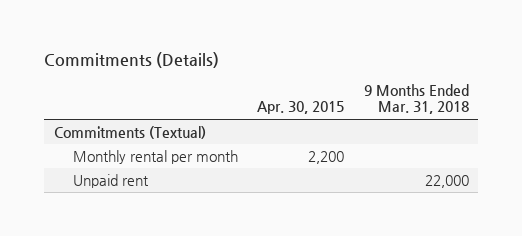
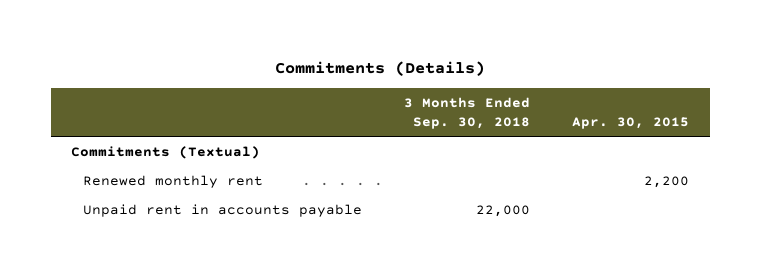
[363,84,469,115] 9 Months Ended Mar. 31, 2018 -> none
none -> [404,97,531,130] 3 Months Ended Sep. 30, 2018
[72,149,238,164] Monthly rental per month -> [83,174,264,188] Renewed monthly rent
[72,173,149,188] Unpaid rent -> [83,203,363,217] Unpaid rent in accounts payable

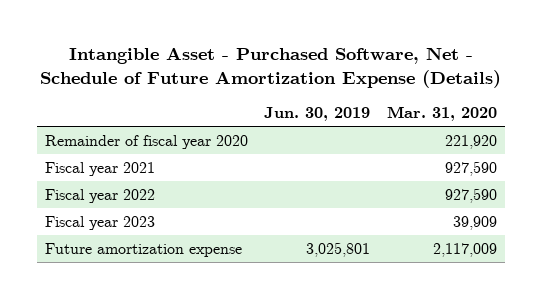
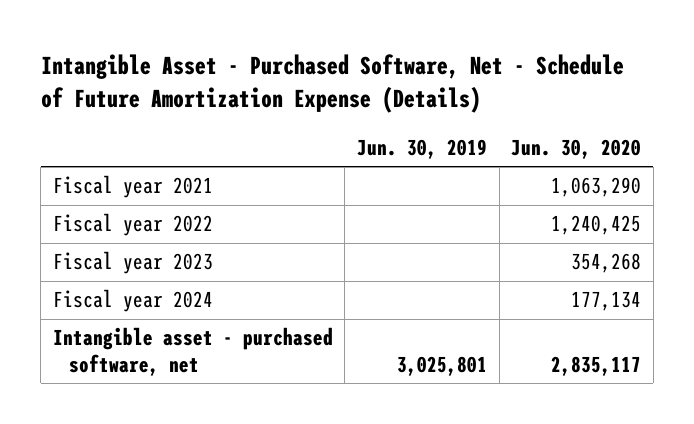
[387,106,498,122] Mar. 31, 2020 -> none
none -> [511,138,642,159] Jun. 30, 2020
[44,134,248,149] Remainder of fiscal year 2020 -> none
none -> [52,289,213,313] Fiscal year 2024
[44,242,242,257] Future amortization expense -> [52,327,333,376] Intangible asset - purchased software, net

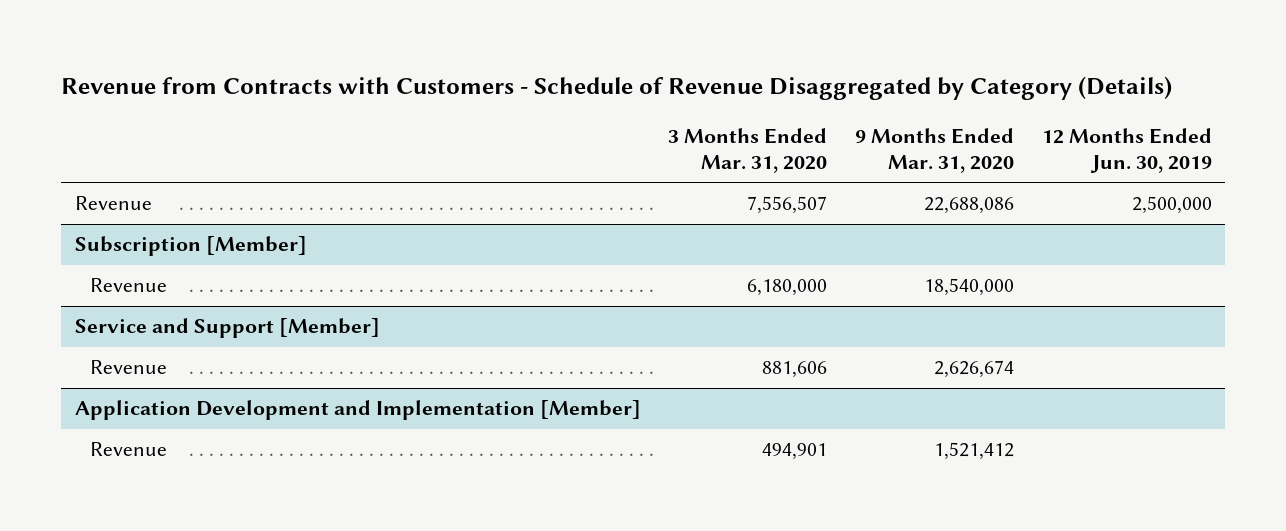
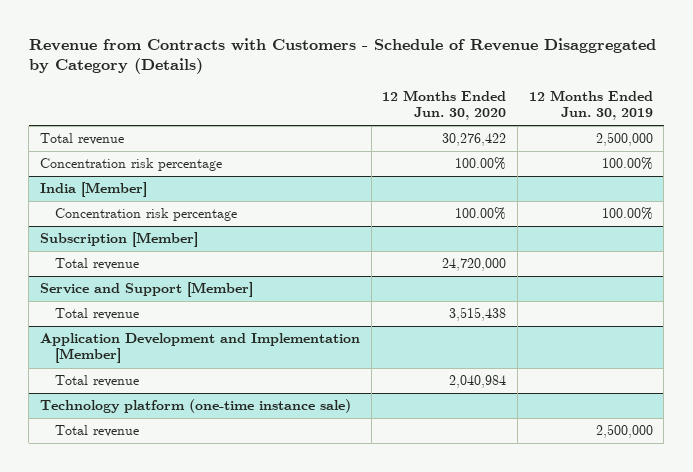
[668,127,828,173] 3 Months Ended Mar. 31, 2020 -> none
[854,127,1014,173] 9 Months Ended Mar. 31, 2020 -> none
none -> [382,90,507,121] 12 Months Ended Jun. 30, 2020
[74,196,152,211] Revenue -> [40,133,125,146] Total revenue
none -> [40,158,223,172] Concentration risk percentage
none -> [40,182,148,198] India [Member]
none -> [54,208,237,222] Concentration risk percentage
[89,278,167,293] Revenue -> [54,258,139,271] Total revenue
[89,360,167,375] Revenue -> [54,308,139,321] Total revenue
[89,442,167,457] Revenue -> [54,375,139,388] Total revenue
none -> [40,399,352,414] Technology platform (one-time instance sale)
none -> [54,425,139,438] Total revenue

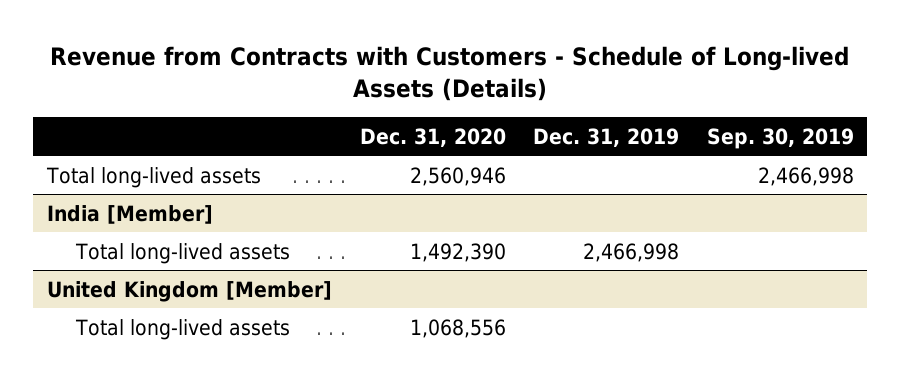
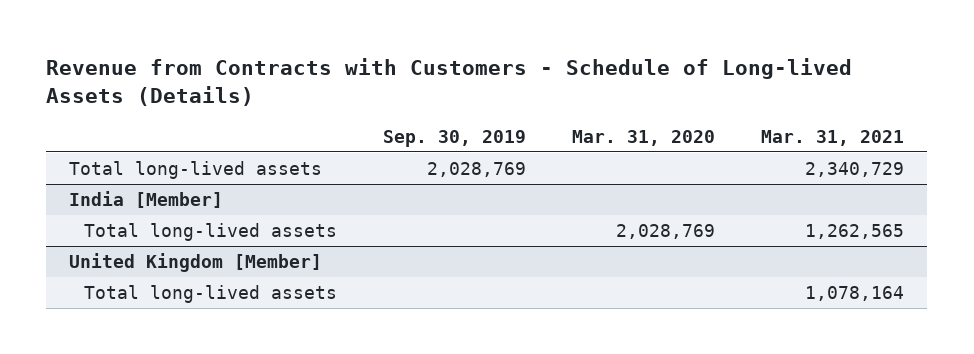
[359,127,506,147] Dec. 31, 2020 -> none
[533,127,680,147] Dec. 31, 2019 -> none
none -> [572,130,716,147] Mar. 31, 2020
none -> [761,130,905,147] Mar. 31, 2021
[757,166,854,186] 2,466,998 -> [427,162,527,178] 2,028,769

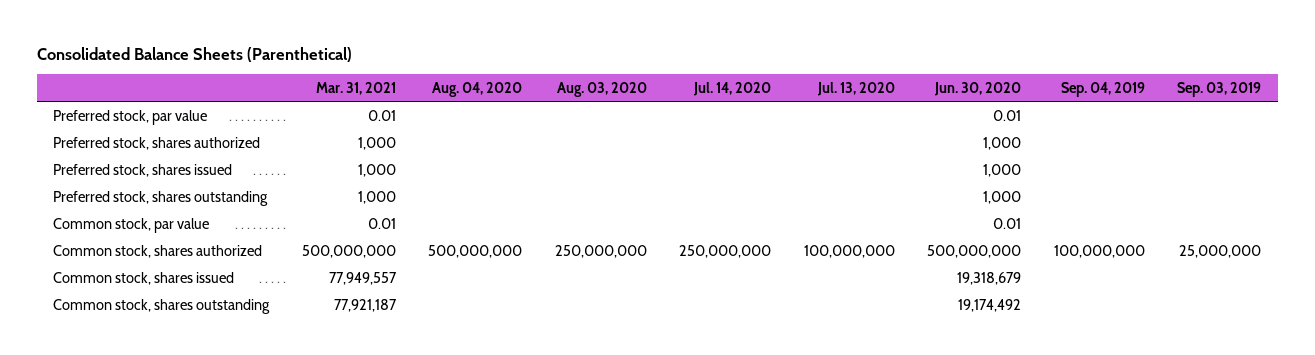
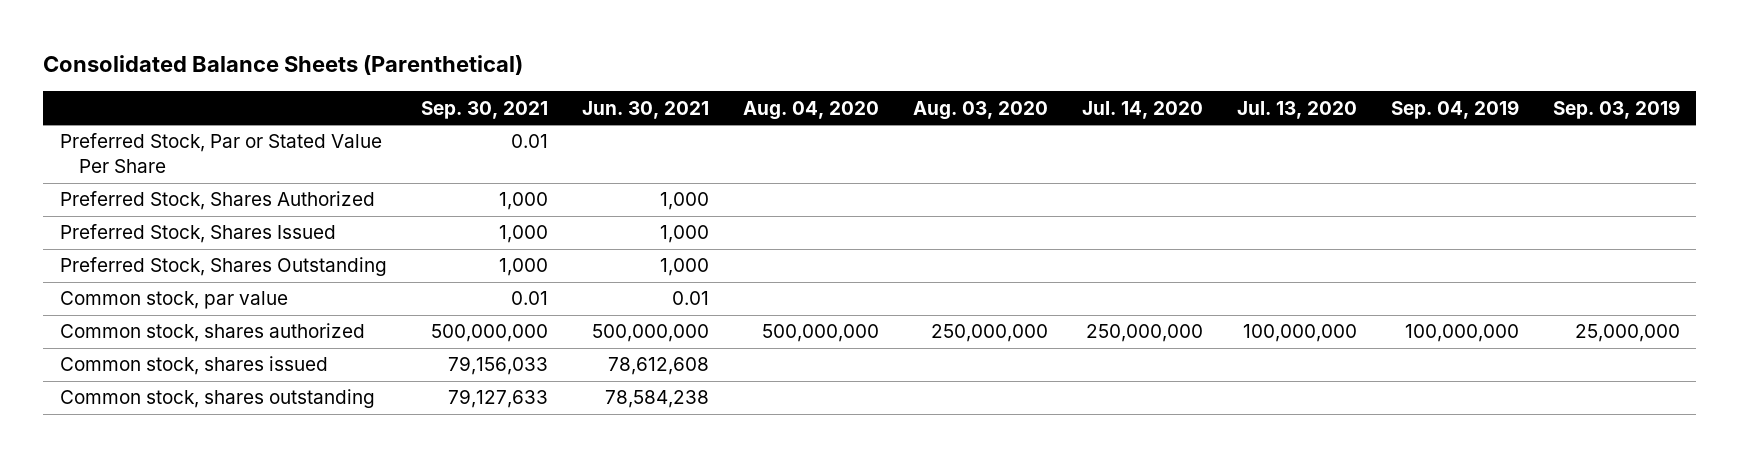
[315,81,396,95] Mar. 31, 2021 -> none
[934,81,1022,96] Jun. 30, 2020 -> none
none -> [420,100,548,119] Sep. 30, 2021
none -> [581,100,709,119] Jun. 30, 2021
[53,109,208,125] Preferred stock, par value -> [59,133,382,173] Preferred Stock, Par or Stated Value Per Share
[53,136,261,150] Preferred stock, shares authorized -> [59,191,375,211] Preferred Stock, Shares Authorized
[53,163,233,177] Preferred stock, shares issued -> [59,224,336,244] Preferred Stock, Shares Issued
[53,190,269,206] Preferred stock, shares outstanding -> [59,257,387,277] Preferred Stock, Shares Outstanding

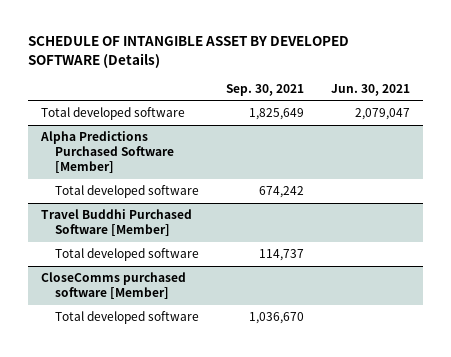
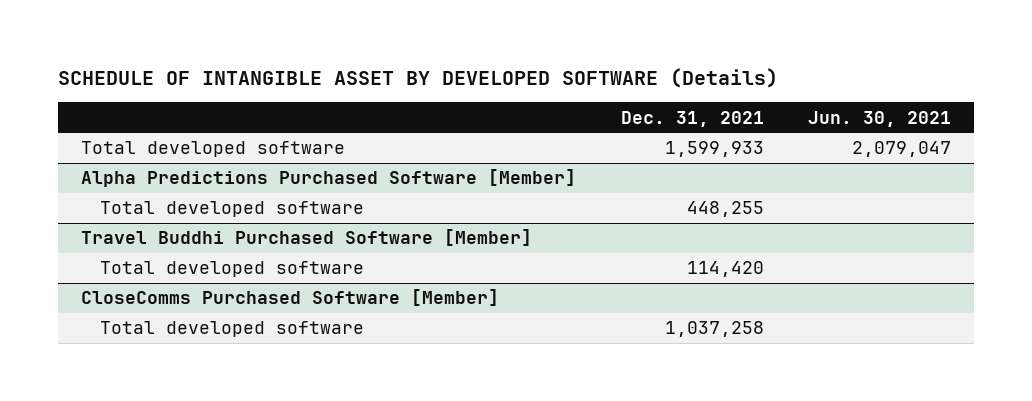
[225,83,304,96] Sep. 30, 2021 -> none
none -> [620,110,764,127] Dec. 31, 2021
[41,272,187,300] CloseComms purchased software [Member] -> [80,289,499,307] CloseComms Purchased Software [Member]

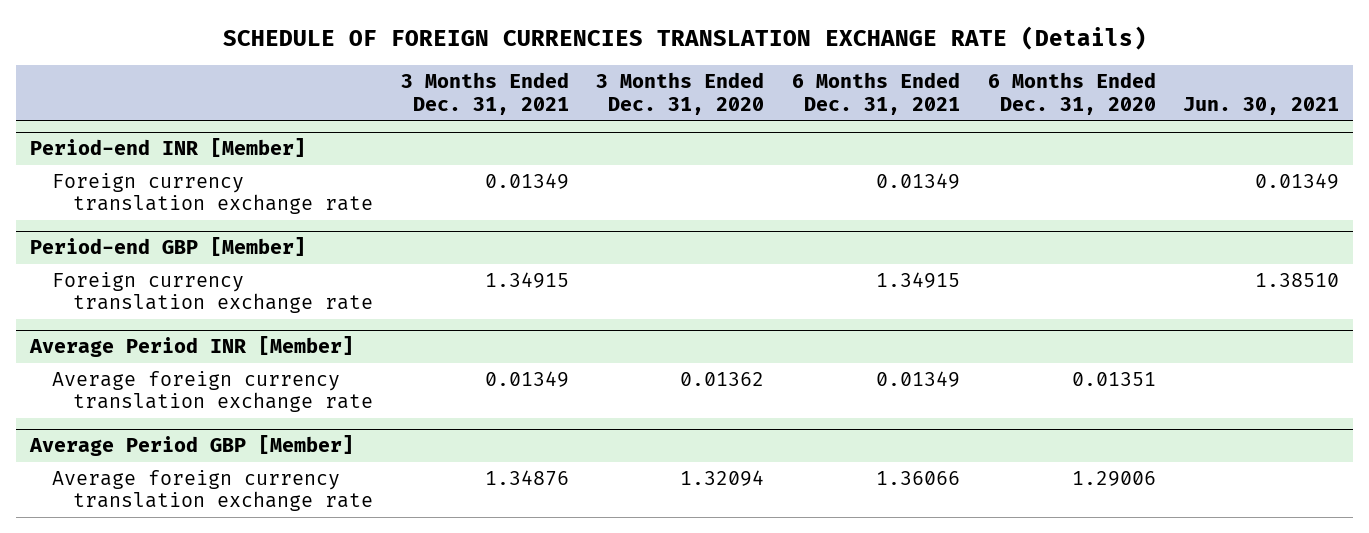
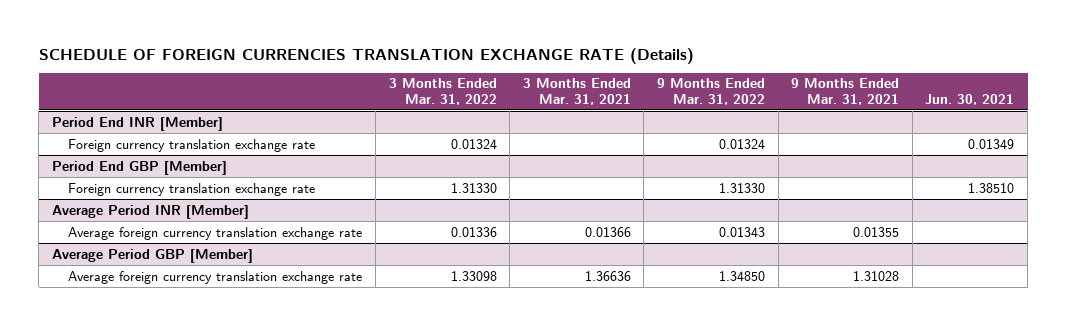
[400,72,569,115] 3 Months Ended Dec. 31, 2021 -> none
[596,72,765,115] 3 Months Ended Dec. 31, 2020 -> none
[792,72,961,115] 6 Months Ended Dec. 31, 2021 -> none
[987,72,1156,115] 6 Months Ended Dec. 31, 2020 -> none
none -> [388,78,497,105] 3 Months Ended Mar. 31, 2022
none -> [522,78,631,105] 3 Months Ended Mar. 31, 2021
none -> [656,78,765,105] 9 Months Ended Mar. 31, 2022
none -> [791,78,900,105] 9 Months Ended Mar. 31, 2021
[29,138,306,158] Period-end INR [Member] -> [52,116,224,131] Period End INR [Member]
[29,237,306,257] Period-end GBP [Member] -> [52,160,228,175] Period End GBP [Member]

